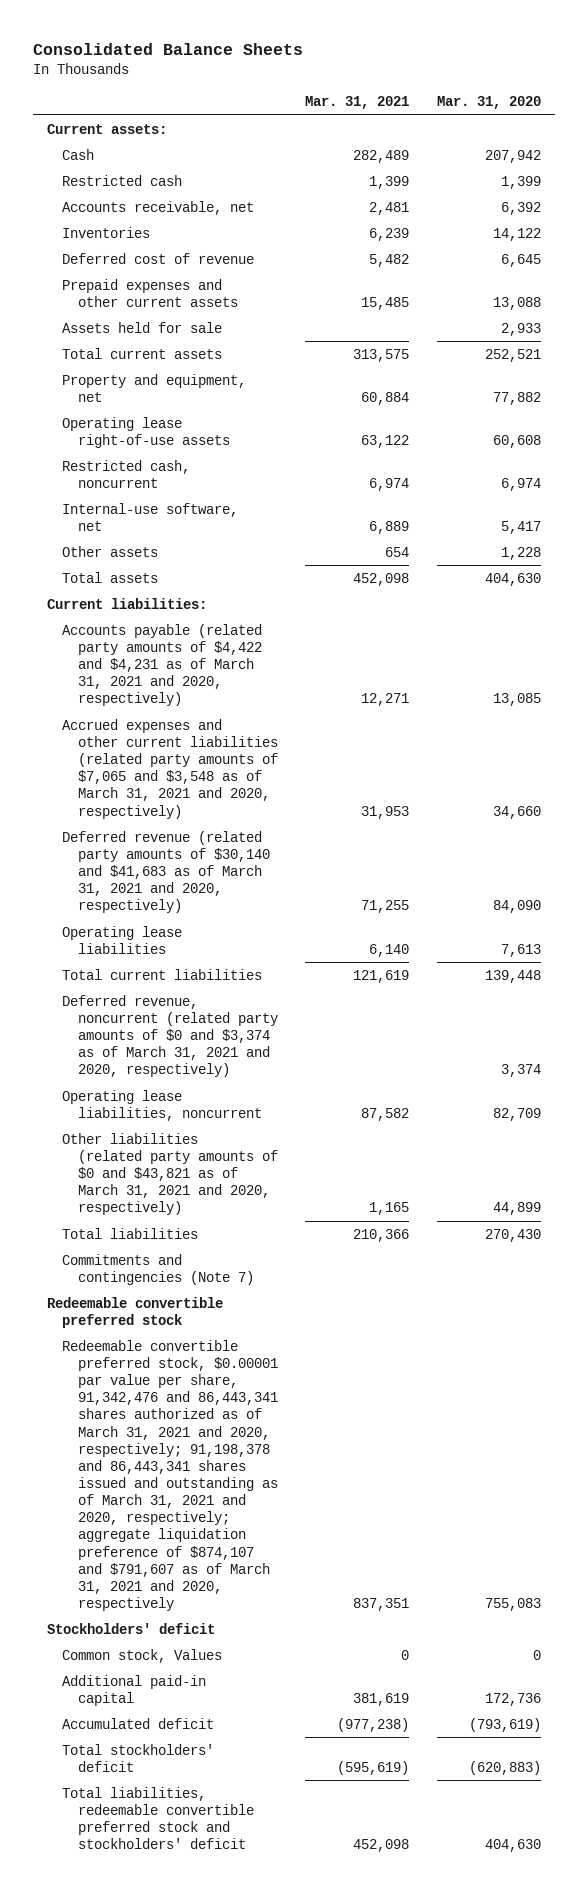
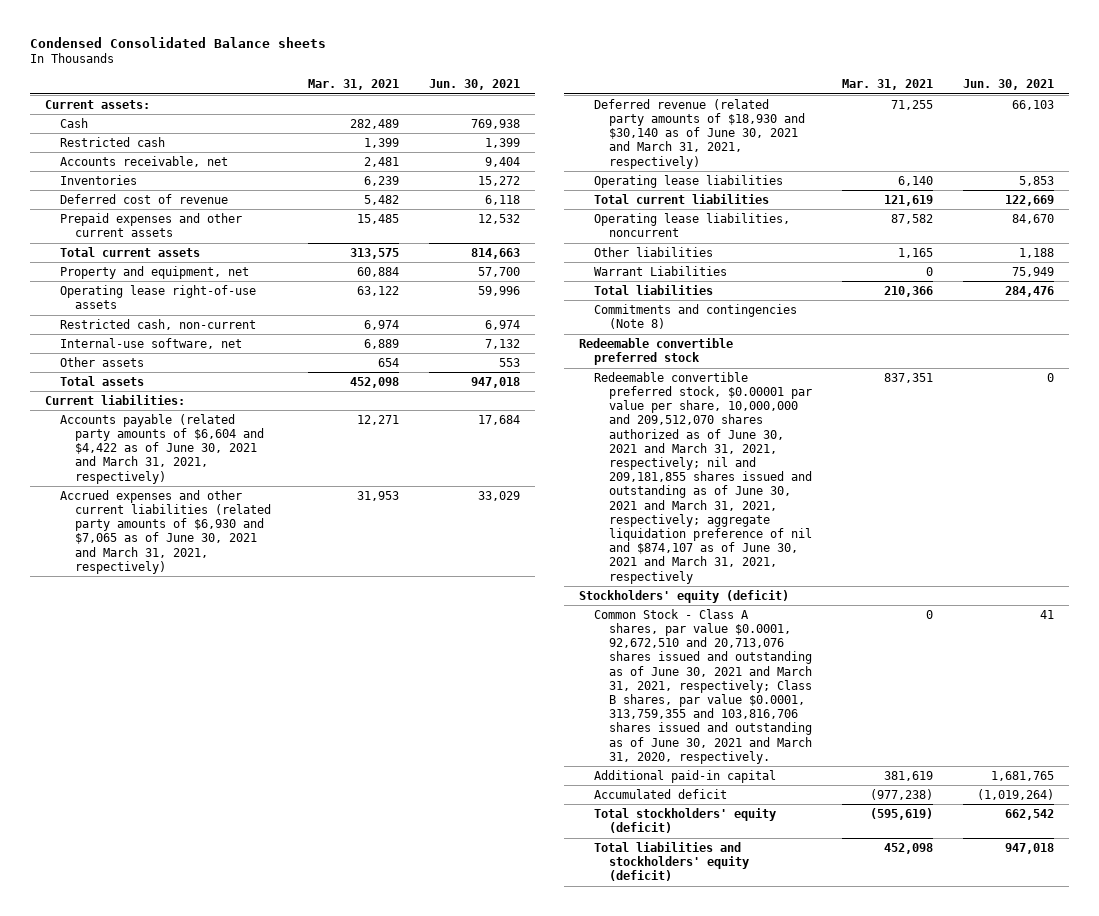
[33,43,304,56] Consolidated Balance Sheets -> [30,36,327,48] Condensed Consolidated Balance sheets
[436,96,541,110] Mar. 31, 2020 -> none
none -> [429,79,521,91] Jun. 30, 2021
[62,321,223,333] Assets held for sale -> none
[62,459,191,488] Restricted cash, noncurrent -> [60,318,257,330] Restricted cash, non-current
[62,623,263,707] Accounts payable (related party amounts of $4,422 and $4,231 as of March 31, 2021 and 2020, respectively) -> [60,413,265,484] Accounts payable (related party amounts of $6,604 and $4,422 as of June 30, 2021 and March 31, 2021, respectively)
[62,718,278,819] Accrued expenses and other current liabilities (related party amounts of $7,065 and $3,548 as of March 31, 2021 and 2020, respectively) -> [60,489,272,574] Accrued expenses and other current liabilities (related party amounts of $6,930 and $7,065 as of June 30, 2021 and March 31, 2021, respectively)
[62,830,270,914] Deferred revenue (related party amounts of $30,140 and $41,683 as of March 31, 2021 and 2020, respectively) -> [593,98,805,169] Deferred revenue (related party amounts of $18,930 and $30,140 as of June 30, 2021 and March 31, 2021, respectively)
[62,994,278,1078] Deferred revenue, noncurrent (related party amounts of $0 and $3,374 as of March 31, 2021 and 2020, respectively) -> none
[62,1132,278,1216] Other liabilities (related party amounts of $0 and $43,821 as of March 31, 2021 and 2020, respectively) -> [593,246,713,257] Other liabilities
none -> [593,265,727,276] Warrant Liabilities
[62,1253,254,1285] Commitments and contingencies (Note 7) -> [593,303,797,330] Commitments and contingencies (Note 8)
[62,1339,278,1612] Redeemable convertible preferred stock, $0.00001 par value per share, 91,342,476 and 86,443,341 shares authorized as of March 31, 2021 and 2020, respectively; 91,198,378 and 86,443,341 shares issued and outstanding as of March 31, 2021 and 2020, respectively; aggregate liquidation preference of $874,107 and $791,607 as of March 31, 2021 and 2020, respectively -> [593,371,812,584] Redeemable convertible preferred stock, $0.00001 par value per share, 10,000,000 and 209,512,070 shares authorized as of June 30, 2021 and March 31, 2021, respectively; nil and 209,181,855 shares issued and outstanding as of June 30, 2021 and March 31, 2021, respectively; aggregate liquidation preference of nil and $874,107 as of June 30, 2021 and March 31, 2021, respectively
[47,1622,216,1634] Stockholders' deficit -> [578,589,789,603] Stockholders' equity (deficit)
[62,1648,223,1663] Common stock, Values -> [593,608,812,764] Common Stock - Class A shares, par value $0.0001, 92,672,510 and 20,713,076 shares issued and outstanding as of June 30, 2021 and March 31, 2021, respectively; Class B shares, par value $0.0001, 313,759,355 and 103,816,706 shares issued and outstanding as of June 30, 2021 and March 31, 2020, respectively.
[62,1743,215,1772] Total stockholders' deficit -> [593,807,776,834] Total stockholders' equity (deficit)
[62,1786,254,1850] Total liabilities, redeemable convertible preferred stock and stockholders' deficit -> [593,841,749,882] Total liabilities and stockholders' equity (deficit)

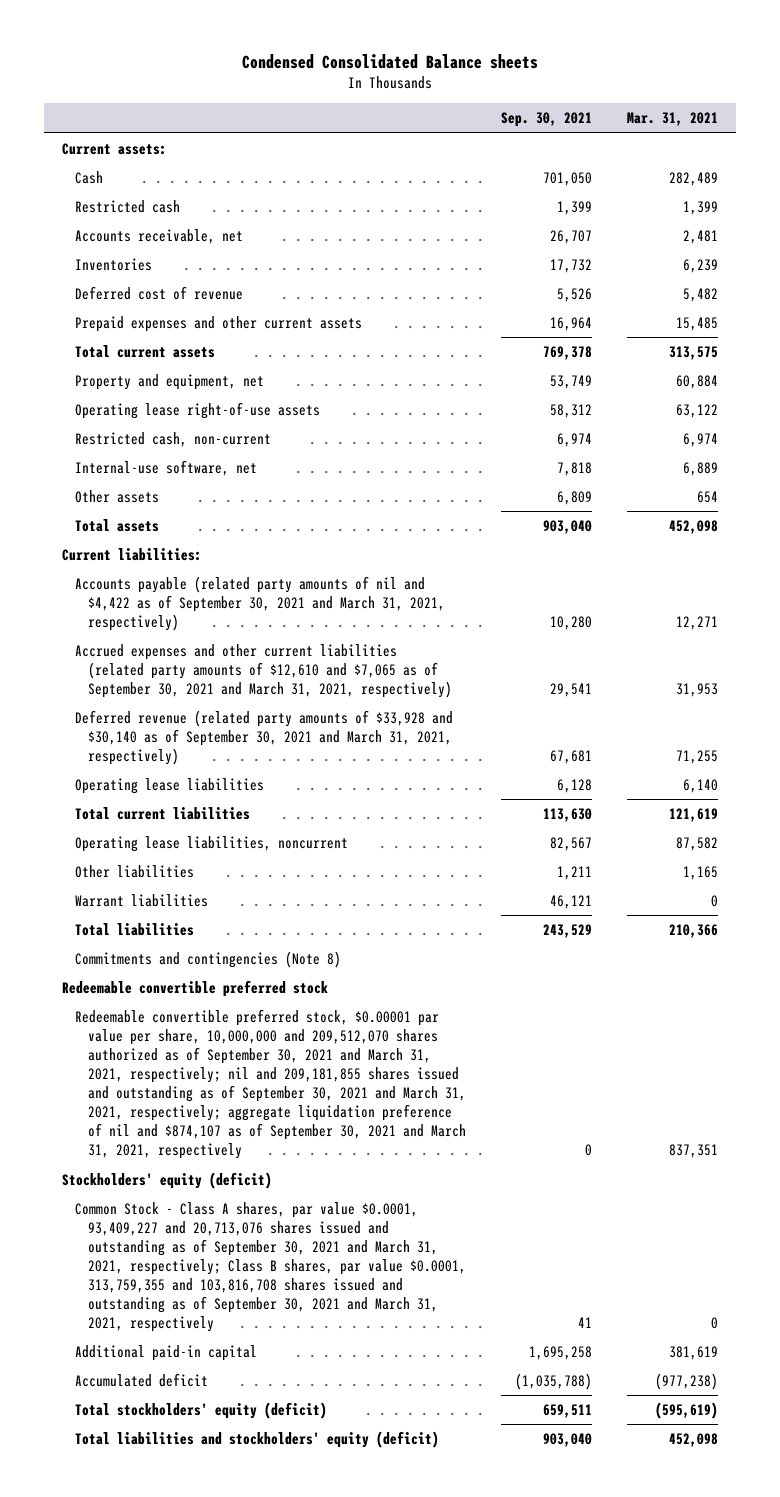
[429,79,521,91] Jun. 30, 2021 -> none
none -> [501,112,593,128] Sep. 30, 2021
[60,413,265,484] Accounts payable (related party amounts of $6,604 and $4,422 as of June 30, 2021 and March 31, 2021, respectively) -> [75,575,446,631] Accounts payable (related party amounts of nil and $4,422 as of September 30, 2021 and March 31, 2021, respectively)
[60,489,272,574] Accrued expenses and other current liabilities (related party amounts of $6,930 and $7,065 as of June 30, 2021 and March 31, 2021, respectively) -> [75,643,453,698] Accrued expenses and other current liabilities (related party amounts of $12,610 and $7,065 as of September 30, 2021 and March 31, 2021, respectively)
[593,98,805,169] Deferred revenue (related party amounts of $18,930 and $30,140 as of June 30, 2021 and March 31, 2021, respectively) -> [75,709,454,765] Deferred revenue (related party amounts of $33,928 and $30,140 as of September 30, 2021 and March 31, 2021, respectively)
[593,265,727,276] Warrant Liabilities -> [75,893,209,907] Warrant liabilities
[593,371,812,584] Redeemable convertible preferred stock, $0.00001 par value per share, 10,000,000 and 209,512,070 shares authorized as of June 30, 2021 and March 31, 2021, respectively; nil and 209,181,855 shares issued and outstanding as of June 30, 2021 and March 31, 2021, respectively; aggregate liquidation preference of nil and $874,107 as of June 30, 2021 and March 31, 2021, respectively -> [75,1008,467,1160] Redeemable convertible preferred stock, $0.00001 par value per share, 10,000,000 and 209,512,070 shares authorized as of September 30, 2021 and March 31, 2021, respectively; nil and 209,181,855 shares issued and outstanding as of September 30, 2021 and March 31, 2021, respectively; aggregate liquidation preference of nil and $874,107 as of September 30, 2021 and March 31, 2021, respectively
[593,608,812,764] Common Stock - Class A shares, par value $0.0001, 92,672,510 and 20,713,076 shares issued and outstanding as of June 30, 2021 and March 31, 2021, respectively; Class B shares, par value $0.0001, 313,759,355 and 103,816,706 shares issued and outstanding as of June 30, 2021 and March 31, 2020, respectively. -> [75,1201,467,1333] Common Stock - Class A shares, par value $0.0001, 93,409,227 and 20,713,076 shares issued and outstanding as of September 30, 2021 and March 31, 2021, respectively; Class B shares, par value $0.0001, 313,759,355 and 103,816,708 shares issued and outstanding as of September 30, 2021 and March 31, 2021, respectively

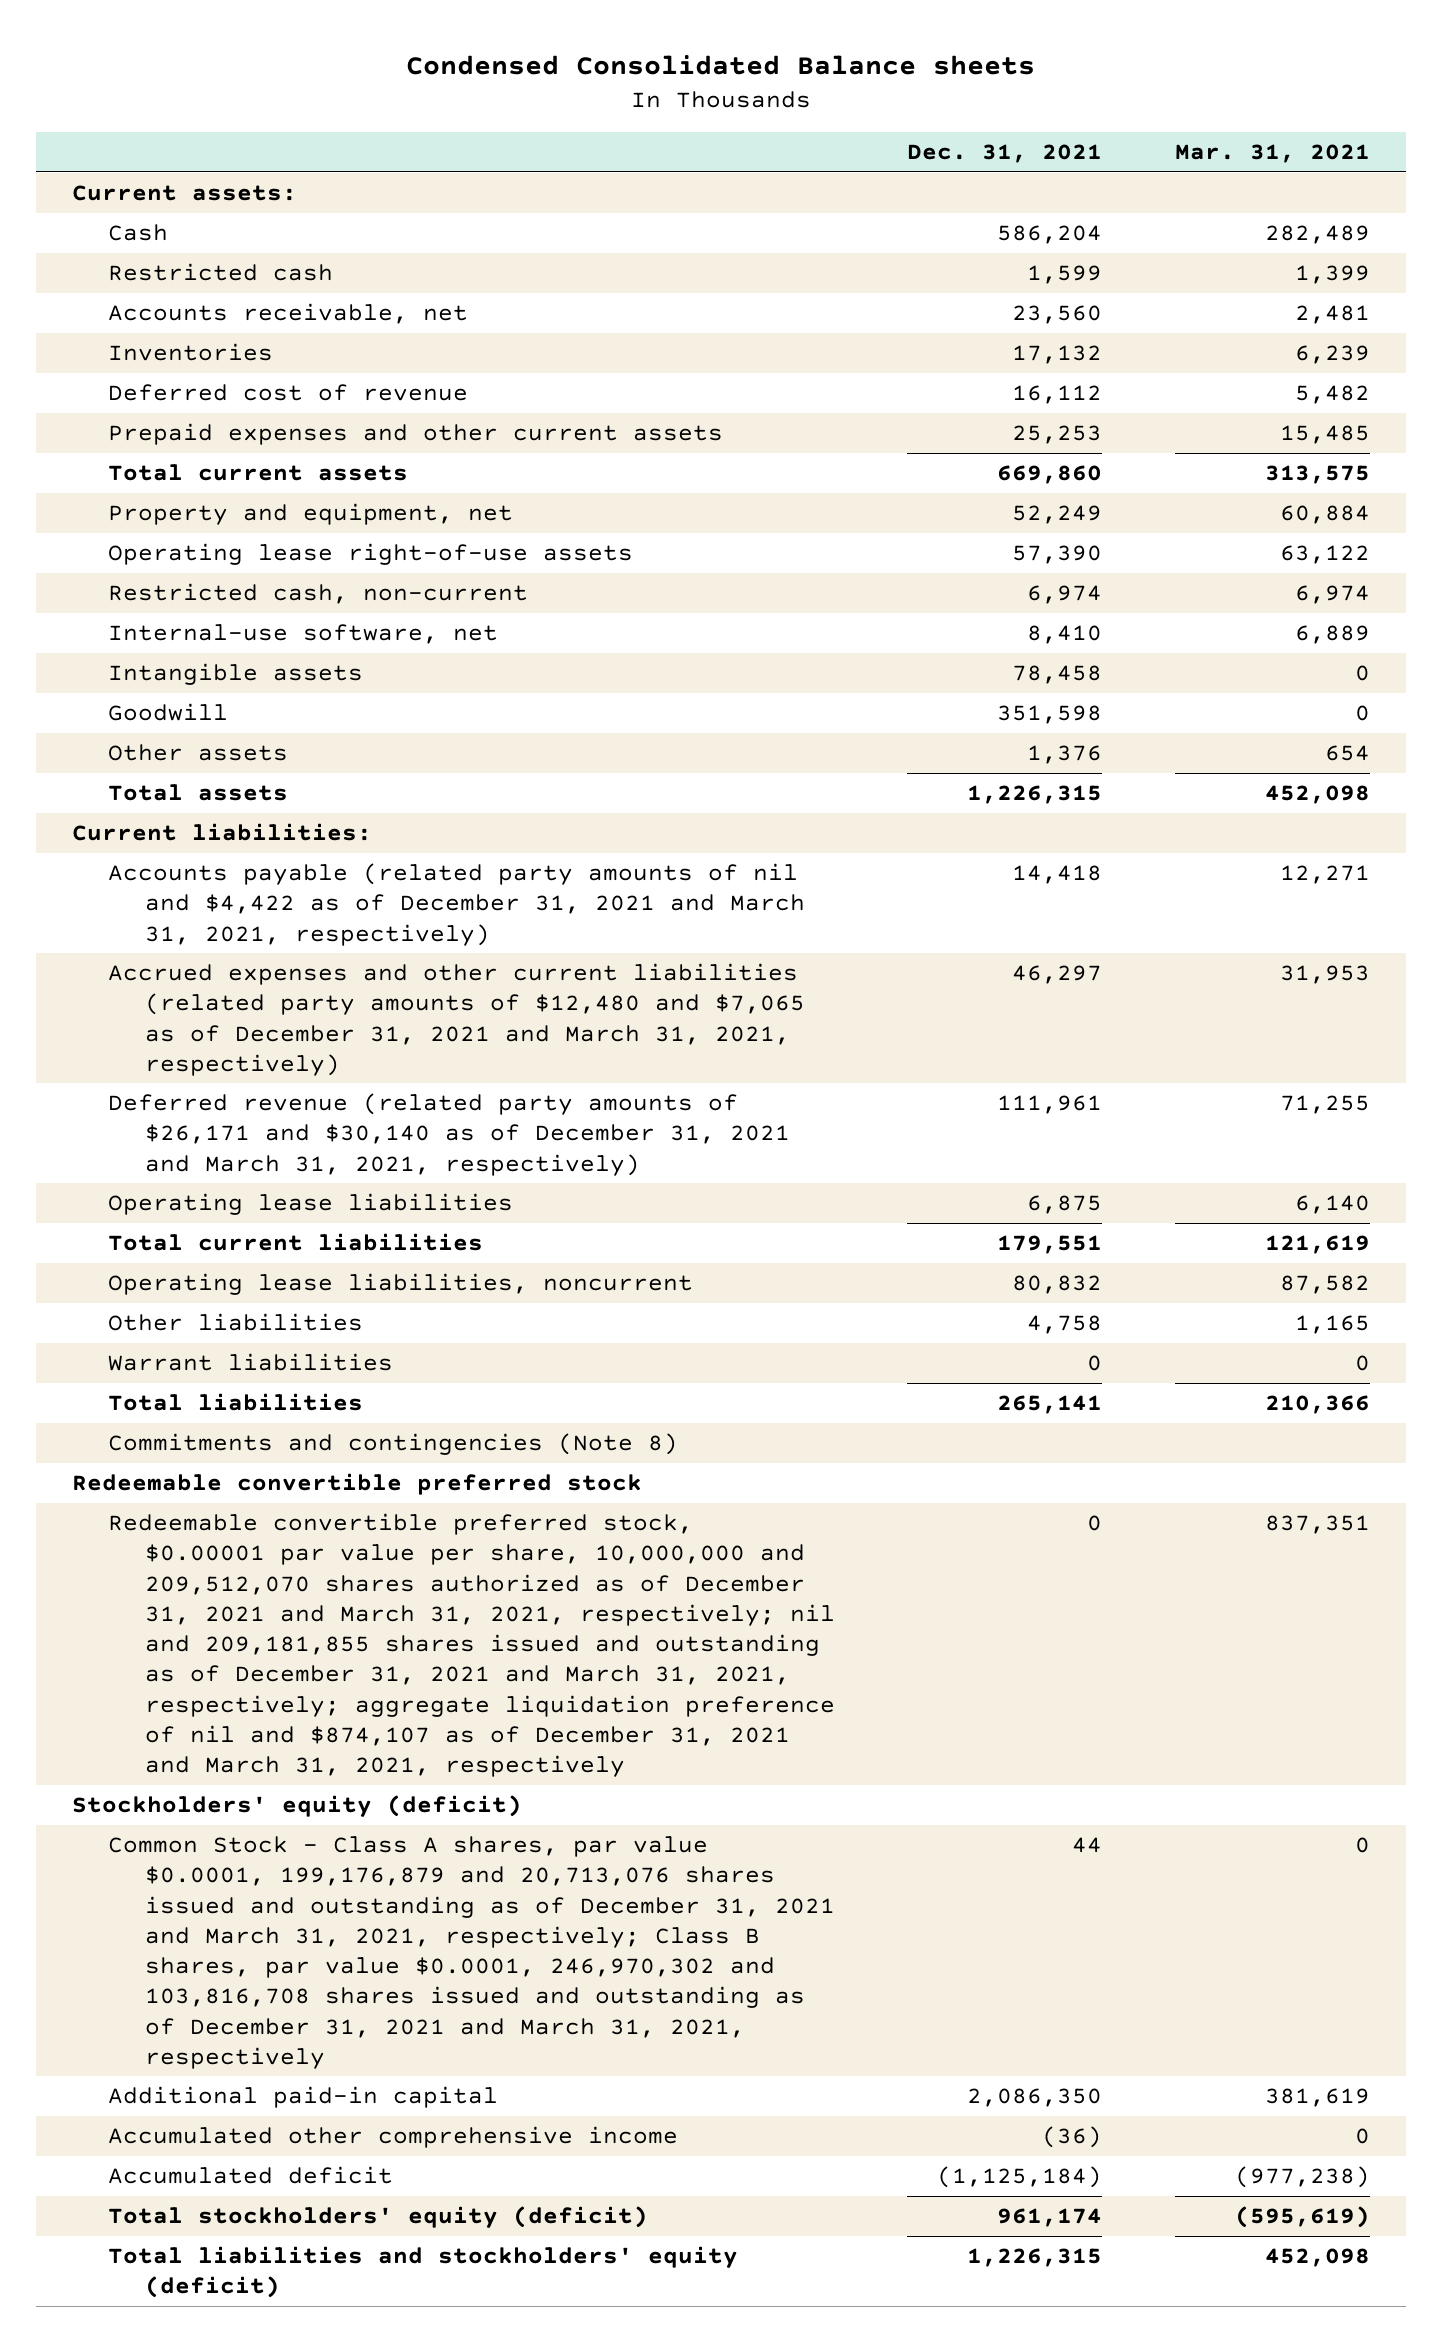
[501,112,593,128] Sep. 30, 2021 -> none
none -> [907,144,1103,164] Dec. 31, 2021
none -> [108,663,364,686] Intangible assets
none -> [108,703,229,722] Goodwill
[75,575,446,631] Accounts payable (related party amounts of nil and $4,422 as of September 30, 2021 and March 31, 2021, respectively) -> [108,863,805,946] Accounts payable (related party amounts of nil and $4,422 as of December 31, 2021 and March 31, 2021, respectively)
[75,643,453,698] Accrued expenses and other current liabilities (related party amounts of $12,610 and $7,065 as of September 30, 2021 and March 31, 2021, respectively) -> [108,963,805,1076] Accrued expenses and other current liabilities (related party amounts of $12,480 and $7,065 as of December 31, 2021 and March 31, 2021, respectively)
[75,709,454,765] Deferred revenue (related party amounts of $33,928 and $30,140 as of September 30, 2021 and March 31, 2021, respectively) -> [108,1093,790,1176] Deferred revenue (related party amounts of $26,171 and $30,140 as of December 31, 2021 and March 31, 2021, respectively)
[75,1008,467,1160] Redeemable convertible preferred stock, $0.00001 par value per share, 10,000,000 and 209,512,070 shares authorized as of September 30, 2021 and March 31, 2021, respectively; nil and 209,181,855 shares issued and outstanding as of September 30, 2021 and March 31, 2021, respectively; aggregate liquidation preference of nil and $874,107 as of September 30, 2021 and March 31, 2021, respectively -> [108,1513,835,1778] Redeemable convertible preferred stock, $0.00001 par value per share, 10,000,000 and 209,512,070 shares authorized as of December 31, 2021 and March 31, 2021, respectively; nil and 209,181,855 shares issued and outstanding as of December 31, 2021 and March 31, 2021, respectively; aggregate liquidation preference of nil and $874,107 as of December 31, 2021 and March 31, 2021, respectively
[75,1201,467,1333] Common Stock - Class A shares, par value $0.0001, 93,409,227 and 20,713,076 shares issued and outstanding as of September 30, 2021 and March 31, 2021, respectively; Class B shares, par value $0.0001, 313,759,355 and 103,816,708 shares issued and outstanding as of September 30, 2021 and March 31, 2021, respectively -> [108,1836,835,2069] Common Stock - Class A shares, par value $0.0001, 199,176,879 and 20,713,076 shares issued and outstanding as of December 31, 2021 and March 31, 2021, respectively; Class B shares, par value $0.0001, 246,970,302 and 103,816,708 shares issued and outstanding as of December 31, 2021 and March 31, 2021, respectively
none -> [108,2126,679,2149] Accumulated other comprehensive income

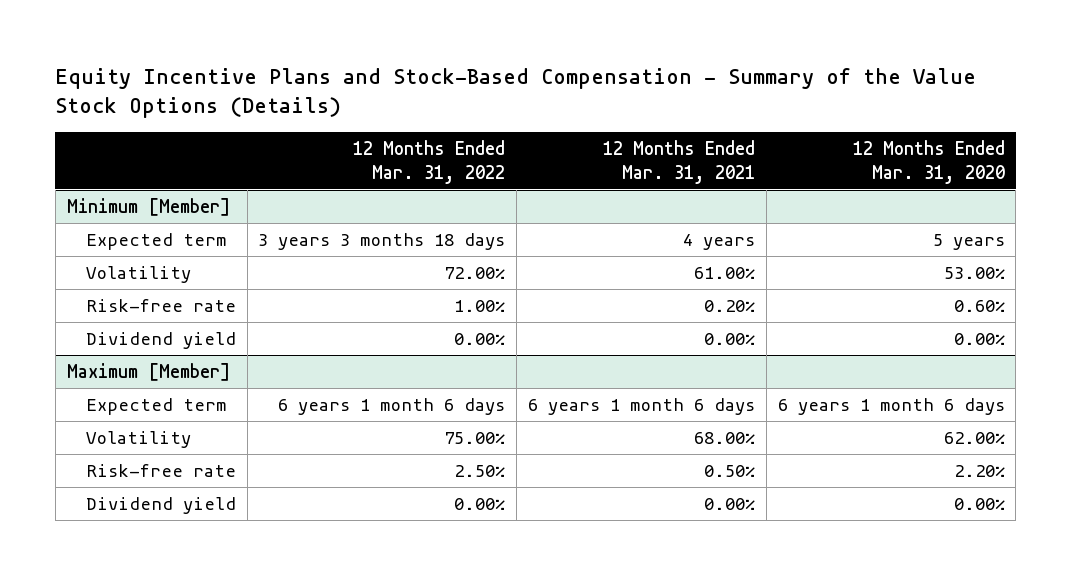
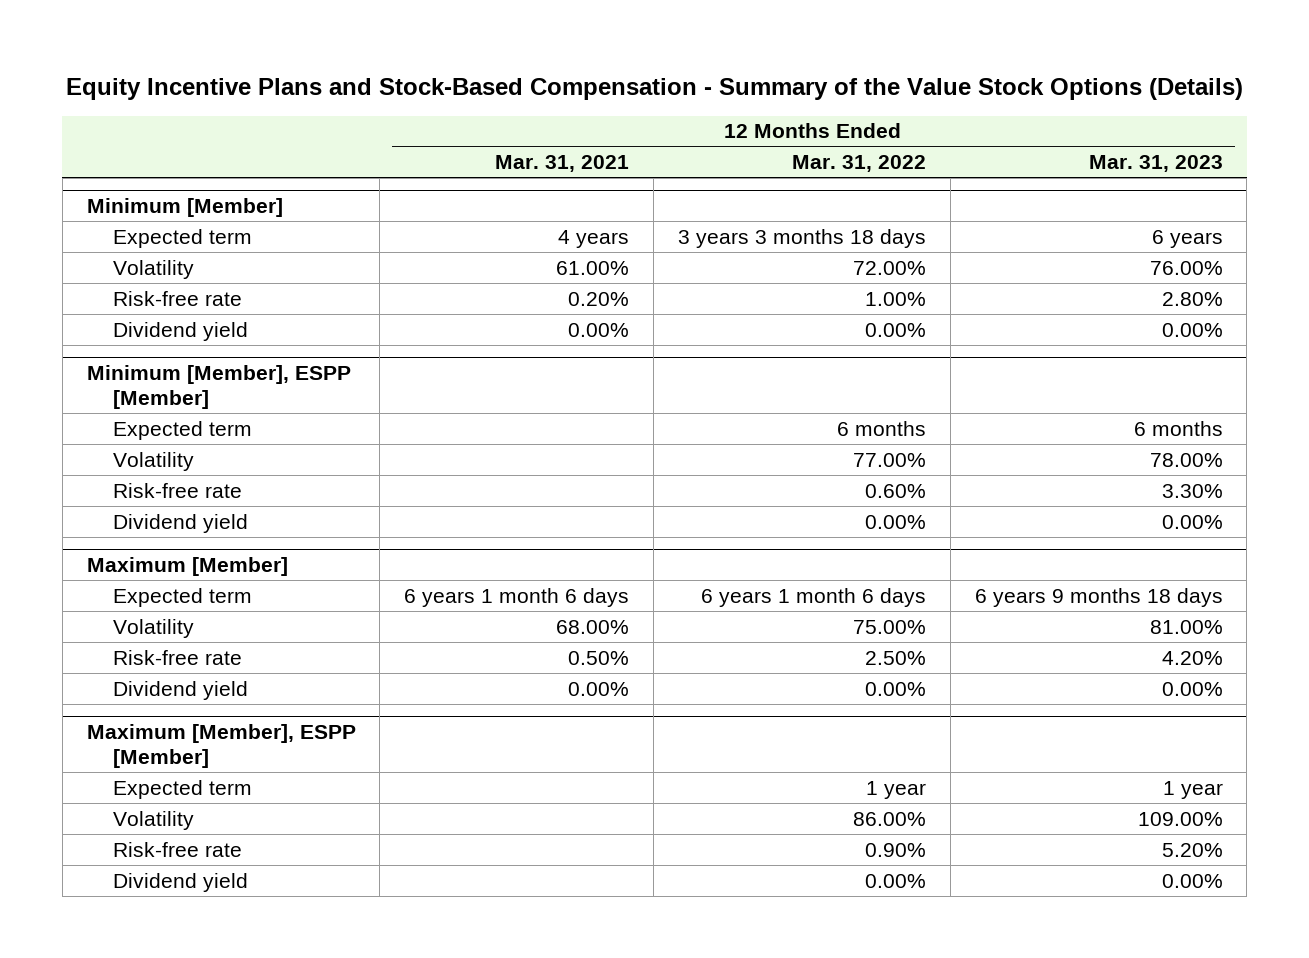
[852,140,1005,184] 12 Months Ended Mar. 31, 2020 -> none
none -> [1088,155,1223,173] Mar. 31, 2023
none -> [86,364,351,409] Minimum [Member], ESPP [Member]
none -> [113,420,253,440] Expected term
none -> [113,451,195,471] Volatility
none -> [113,482,243,498] Risk-free rate
none -> [113,513,249,533] Dividend yield
none -> [86,723,356,768] Maximum [Member], ESPP [Member]
none -> [113,779,253,799] Expected term
none -> [113,810,195,830] Volatility
none -> [113,841,243,857] Risk-free rate
none -> [113,872,249,892] Dividend yield

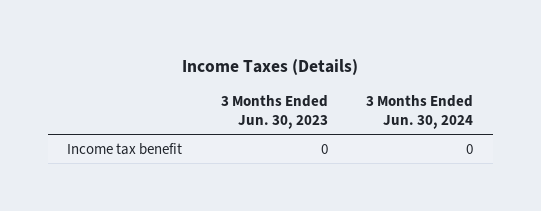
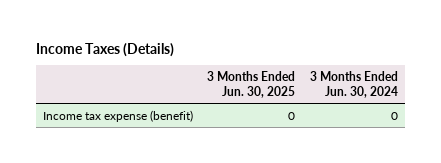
[220,94,328,130] 3 Months Ended Jun. 30, 2023 -> none
none -> [207,70,296,98] 3 Months Ended Jun. 30, 2025
[67,142,183,155] Income tax benefit -> [42,109,193,122] Income tax expense (benefit)

